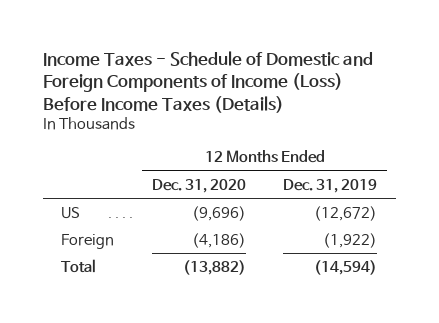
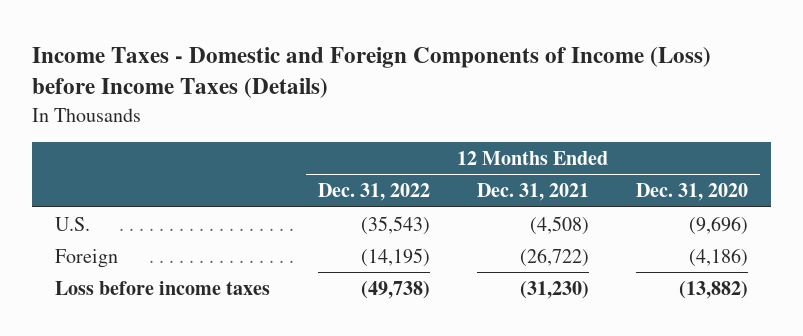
[42,50,373,113] Income Taxes - Schedule of Domestic and Foreign Components of Income (Loss) Before Income Taxes (Details) -> [31,47,711,99] Income Taxes - Domestic and Foreign Components of Income (Loss) before Income Taxes (Details)
[283,178,378,193] Dec. 31, 2019 -> none
none -> [317,183,430,202] Dec. 31, 2022
none -> [476,183,589,202] Dec. 31, 2021
[61,206,81,219] US -> [55,216,91,231] U.S.
[61,258,97,273] Total -> [55,280,271,295] Loss before income taxes

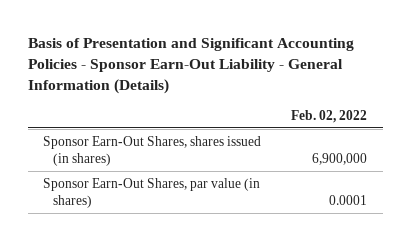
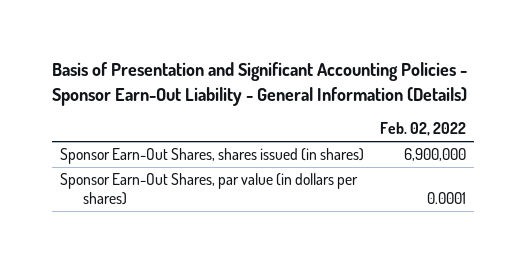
[42,177,260,209] Sponsor Earn-Out Shares, par value (in shares) -> [59,173,358,206] Sponsor Earn-Out Shares, par value (in dollars per shares)

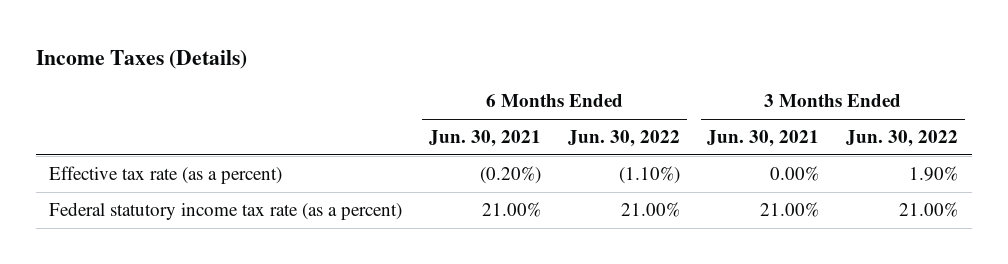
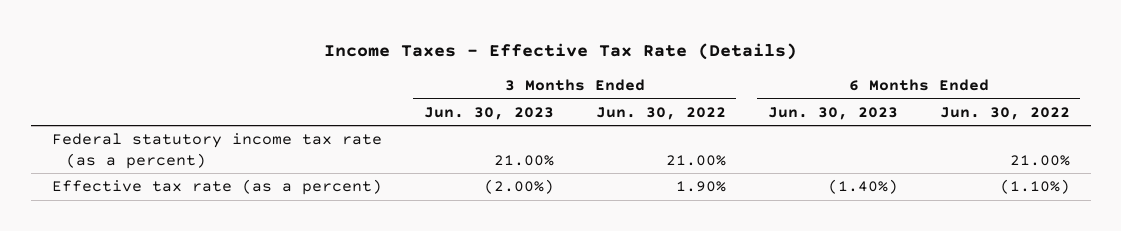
[35,49,247,69] Income Taxes (Details) -> [323,42,797,60] Income Taxes - Effective Tax Rate (Details)
[429,130,542,148] Jun. 30, 2021 -> none
[707,130,820,148] Jun. 30, 2021 -> none
none -> [423,106,554,120] Jun. 30, 2023
none -> [767,106,898,120] Jun. 30, 2023
[49,166,283,185] Effective tax rate (as a percent) -> [51,179,382,196] Effective tax rate (as a percent)

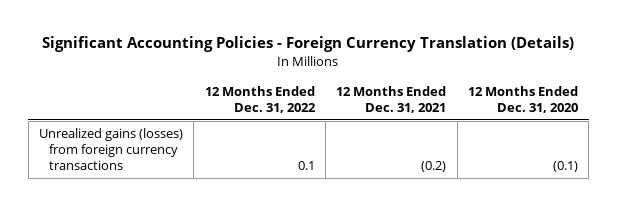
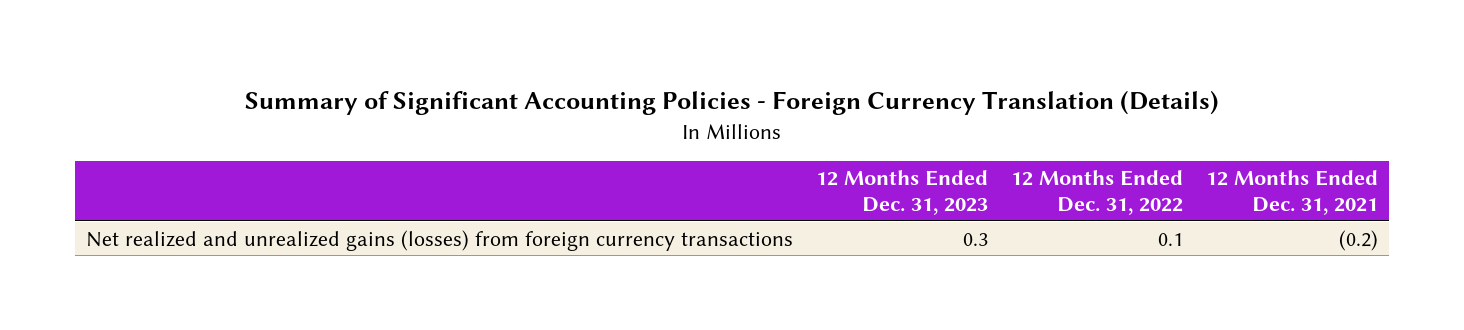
[42,36,575,53] Significant Accounting Policies - Foreign Currency Translation (Details) -> [245,90,1220,116] Summary of Significant Accounting Policies - Foreign Currency Translation (Details)
[468,86,579,113] 12 Months Ended Dec. 31, 2020 -> none
none -> [816,170,989,216] 12 Months Ended Dec. 31, 2023
[38,128,183,170] Unrealized gains (losses) from foreign currency transactions -> [86,229,794,251] Net realized and unrealized gains (losses) from foreign currency transactions

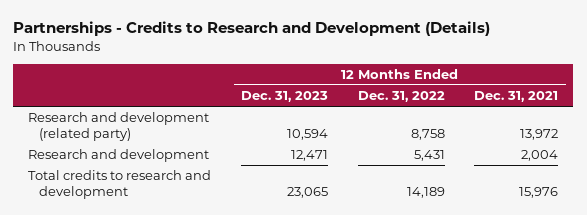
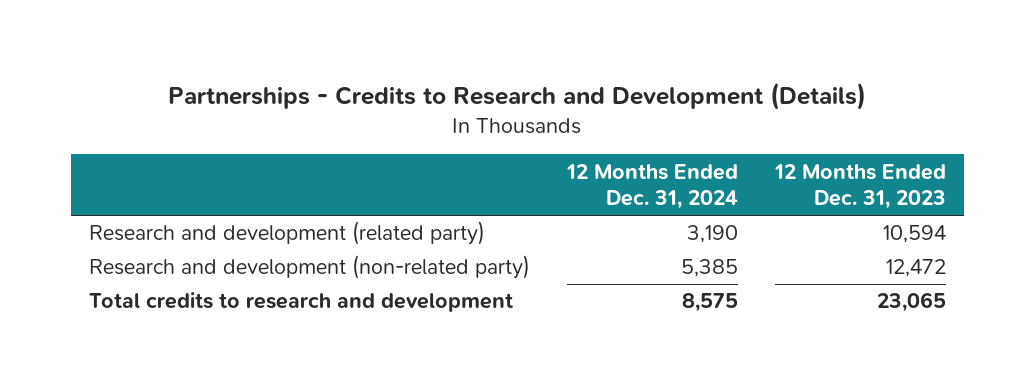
[357,91,445,103] Dec. 31, 2022 -> none
[474,91,559,103] Dec. 31, 2021 -> none
none -> [565,163,738,210] 12 Months Ended Dec. 31, 2024
[28,149,210,163] Research and development -> [89,255,531,280] Research and development (non-related party)
[290,150,328,162] 12,471 -> [885,259,946,278] 12,472

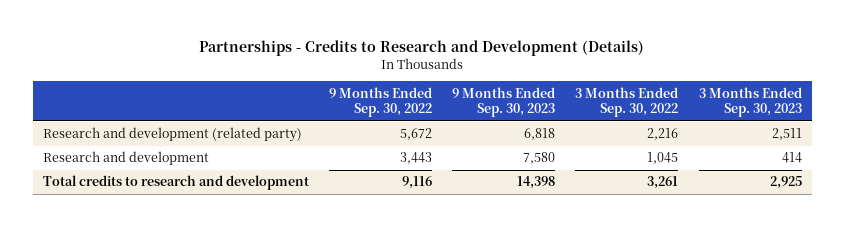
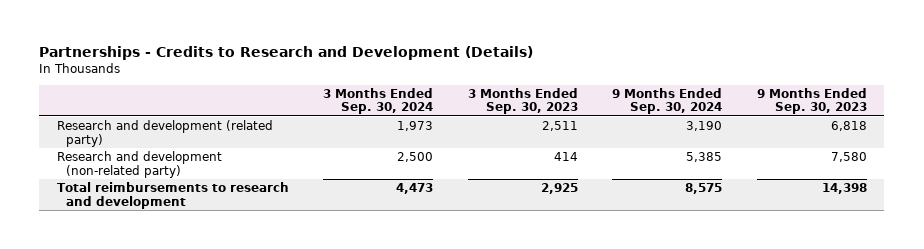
[329,86,433,118] 9 Months Ended Sep. 30, 2022 -> none
[575,86,679,118] 3 Months Ended Sep. 30, 2022 -> none
none -> [323,87,434,115] 3 Months Ended Sep. 30, 2024
none -> [612,87,723,115] 9 Months Ended Sep. 30, 2024
[43,151,210,166] Research and development -> [56,151,222,178] Research and development (non-related party)
[43,175,310,191] Total credits to research and development -> [56,182,289,209] Total reimbursements to research and development

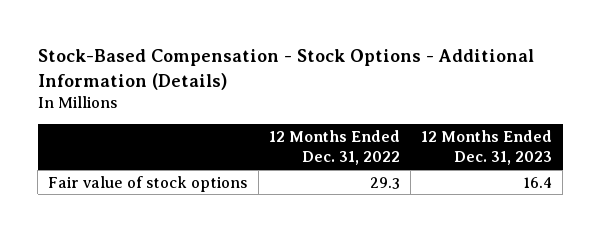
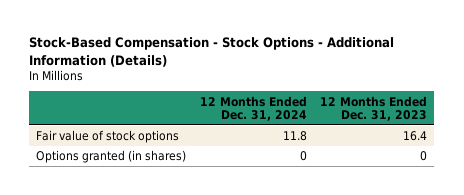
[268,130,400,166] 12 Months Ended Dec. 31, 2022 -> none
none -> [199,95,307,122] 12 Months Ended Dec. 31, 2024
none -> [36,150,187,164] Options granted (in shares)

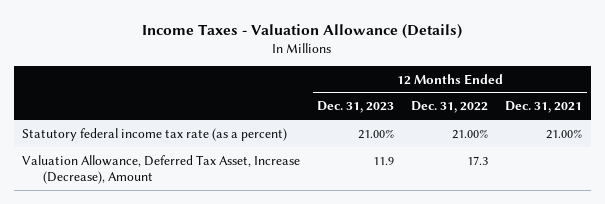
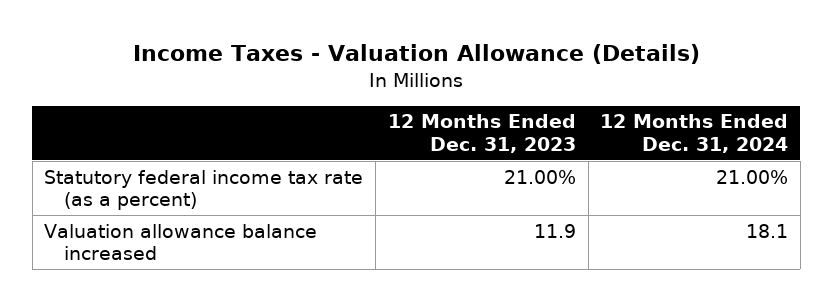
[411,101,489,114] Dec. 31, 2022 -> none
[505,101,583,114] Dec. 31, 2021 -> none
none -> [600,114,789,153] 12 Months Ended Dec. 31, 2024
[22,154,301,185] Valuation Allowance, Deferred Tax Asset, Increase (Decrease), Amount -> [44,223,318,261] Valuation allowance balance increased

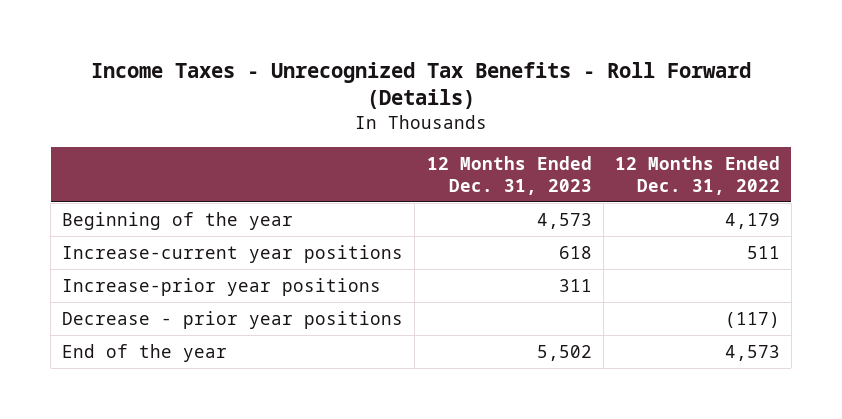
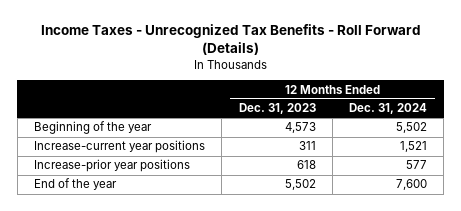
[614,155,780,195] 12 Months Ended Dec. 31, 2022 -> none
none -> [349,103,428,115] Dec. 31, 2024
[62,310,404,329] Decrease - prior year positions -> none
[558,245,592,259] 618 -> [298,141,316,151] 311
[558,278,592,292] 311 -> [296,160,316,170] 618

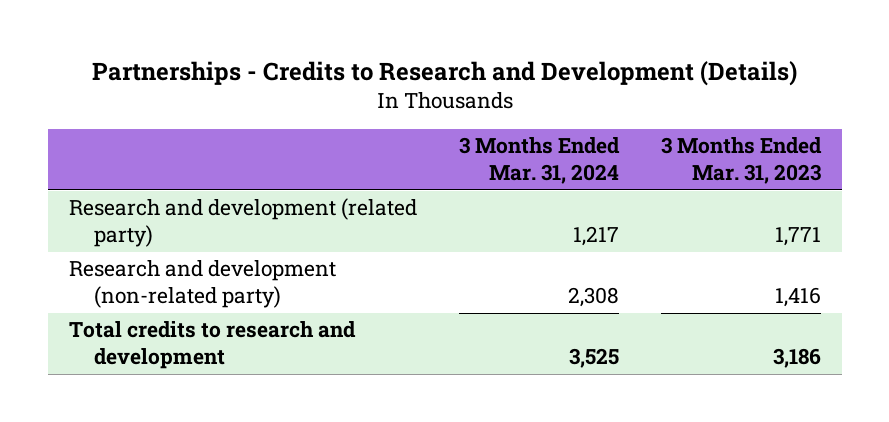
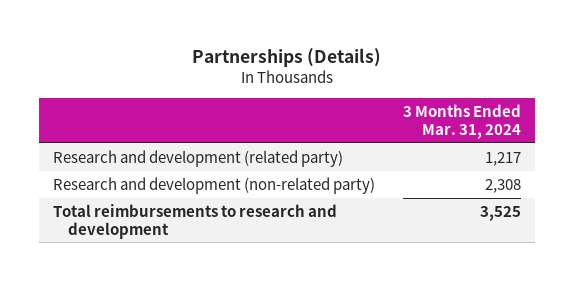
[91,60,797,86] Partnerships - Credits to Research and Development (Details) -> [192,47,382,67] Partnerships (Details)
[660,137,822,185] 3 Months Ended Mar. 31, 2023 -> none
[68,321,356,370] Total credits to research and development -> [53,203,338,239] Total reimbursements to research and development

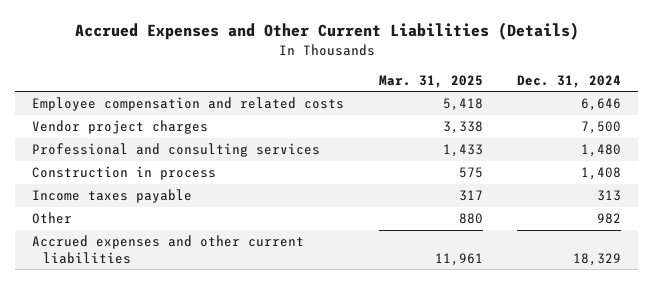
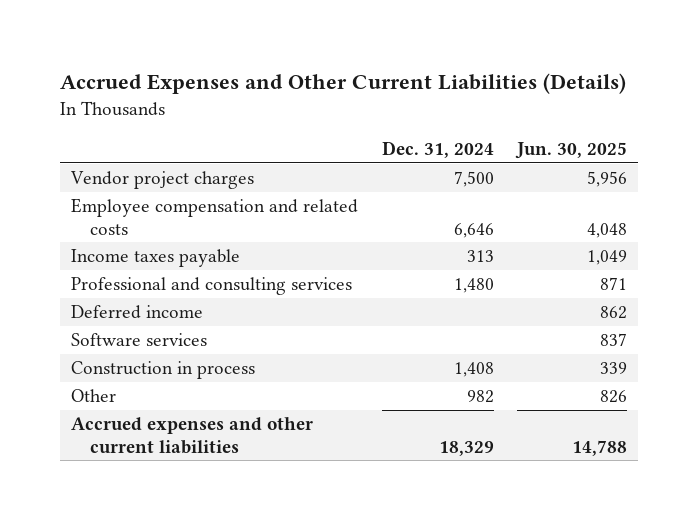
[378,74,483,88] Mar. 31, 2025 -> none
none -> [514,141,627,159] Jun. 30, 2025
[32,97,345,112] Employee compensation and related costs -> [71,198,359,235] Employee compensation and related costs
[32,189,193,204] Income taxes payable -> [71,249,241,268] Income taxes payable
none -> [71,305,204,320] Deferred income
none -> [71,333,208,347] Software services

